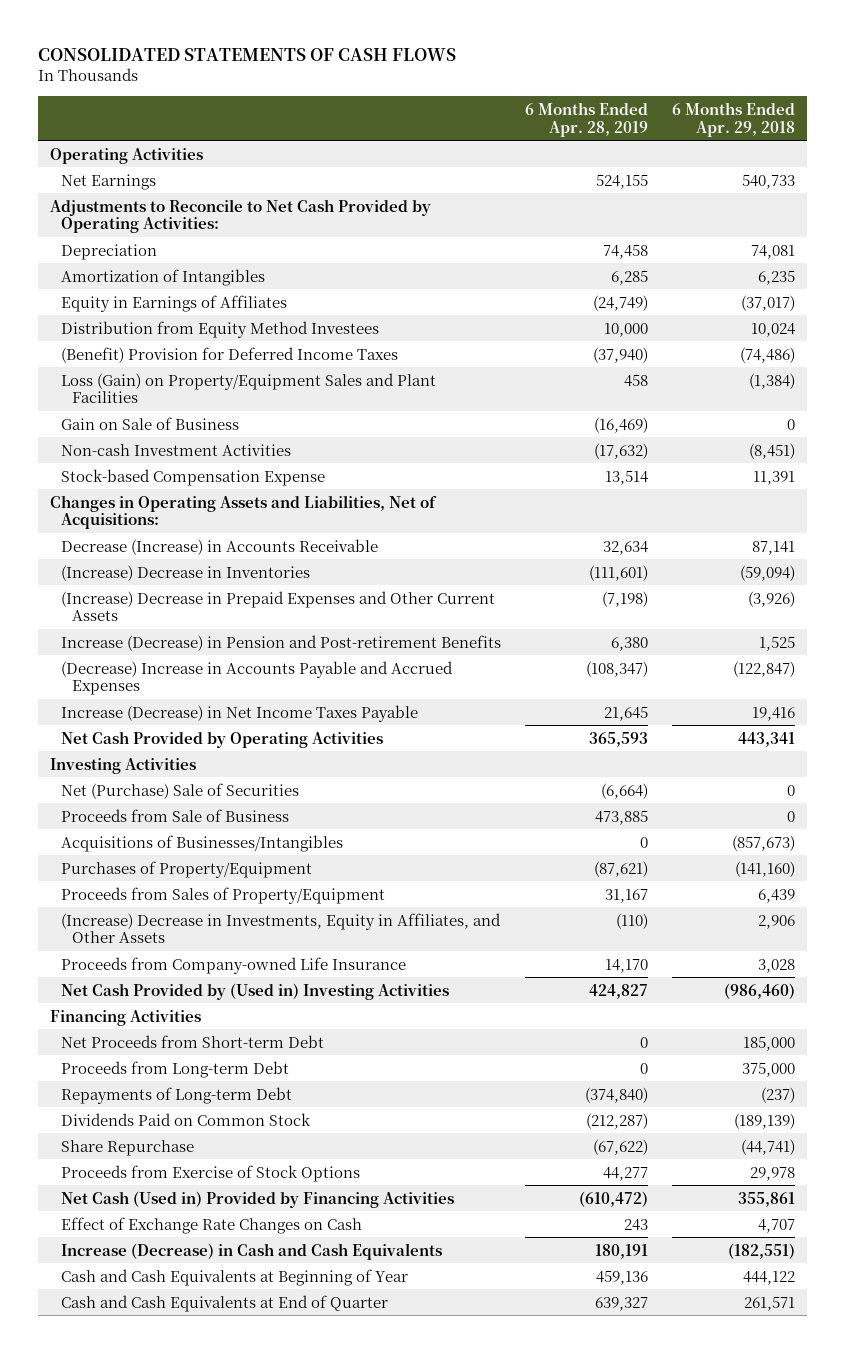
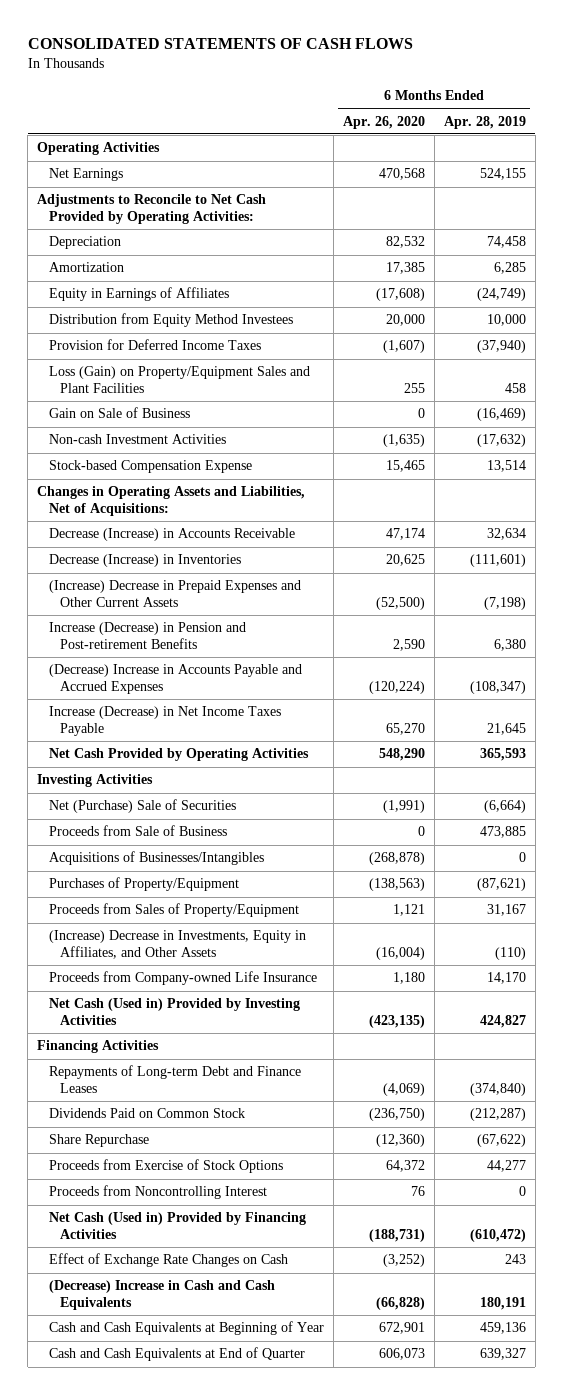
[671,101,795,137] 6 Months Ended Apr. 29, 2018 -> none
none -> [342,115,425,129] Apr. 26, 2020
[61,268,266,286] Amortization of Intangibles -> [48,262,124,273] Amortization
[61,346,399,363] (Benefit) Provision for Deferred Income Taxes -> [48,339,261,351] Provision for Deferred Income Taxes
[61,564,311,581] (Increase) Decrease in Inventories -> [48,554,241,568] Decrease (Increase) in Inventories
[61,982,450,1000] Net Cash Provided by (Used in) Investing Activities -> [48,998,300,1025] Net Cash (Used in) Provided by Investing Activities
[61,1034,325,1048] Net Proceeds from Short-term Debt -> none
[61,1060,290,1078] Proceeds from Long-term Debt -> none
[61,1086,293,1104] Repayments of Long-term Debt -> [48,1065,301,1093] Repayments of Long-term Debt and Finance Leases
none -> [48,1185,267,1200] Proceeds from Noncontrolling Interest
[61,1242,443,1260] Increase (Decrease) in Cash and Cash Equivalents -> [48,1280,275,1310] (Decrease) Increase in Cash and Cash Equivalents

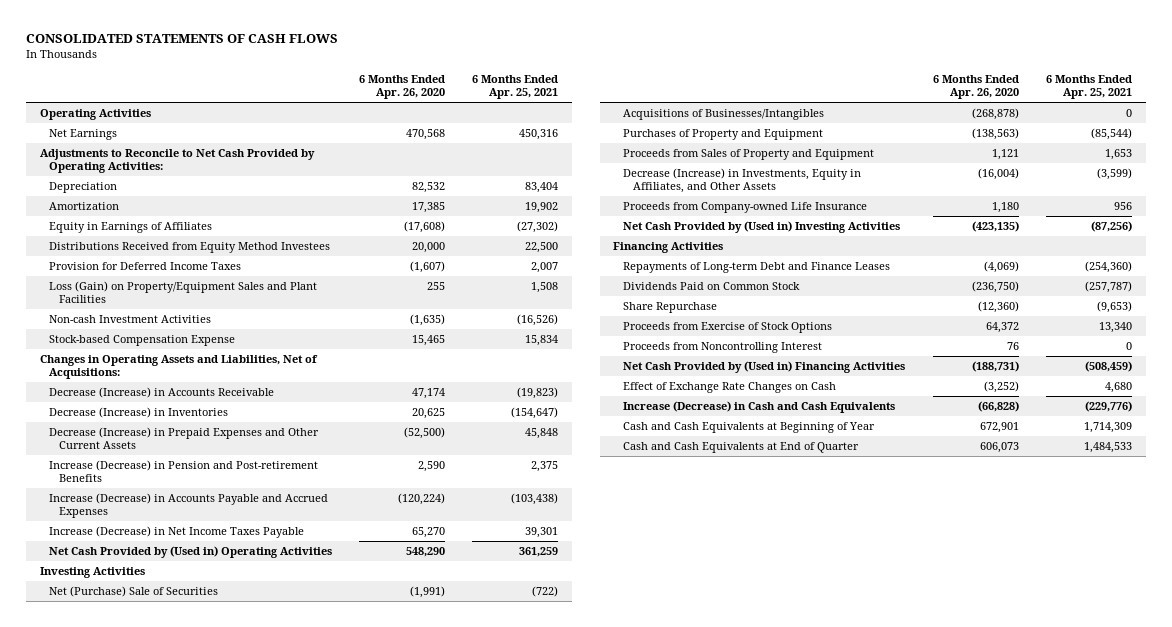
[443,115,526,129] Apr. 28, 2019 -> none
none -> [472,75,559,100] 6 Months Ended Apr. 25, 2021
[48,313,293,328] Distribution from Equity Method Investees -> [49,241,331,253] Distributions Received from Equity Method Investees
[48,407,190,419] Gain on Sale of Business -> none
[48,580,301,607] (Increase) Decrease in Prepaid Expenses and Other Current Assets -> [49,426,320,449] Decrease (Increase) in Prepaid Expenses and Other Current Assets
[48,664,302,694] (Decrease) Increase in Accounts Payable and Accrued Expenses -> [49,492,329,518] Increase (Decrease) in Accounts Payable and Accrued Expenses
[48,748,309,762] Net Cash Provided by Operating Activities -> [49,545,333,558] Net Cash Provided by (Used in) Operating Activities
[48,825,227,837] Proceeds from Sale of Business -> none
[48,877,239,892] Purchases of Property/Equipment -> [623,128,824,140] Purchases of Property and Equipment
[48,903,299,918] Proceeds from Sales of Property/Equipment -> [623,148,875,160] Proceeds from Sales of Property and Equipment
[48,930,306,959] (Increase) Decrease in Investments, Equity in Affiliates, and Other Assets -> [623,167,862,193] Decrease (Increase) in Investments, Equity in Affiliates, and Other Assets
[48,998,300,1025] Net Cash (Used in) Provided by Investing Activities -> [623,220,901,233] Net Cash Provided by (Used in) Investing Activities
[48,1212,306,1239] Net Cash (Used in) Provided by Financing Activities -> [623,360,906,373] Net Cash Provided by (Used in) Financing Activities
[48,1280,275,1310] (Decrease) Increase in Cash and Cash Equivalents -> [623,400,896,413] Increase (Decrease) in Cash and Cash Equivalents

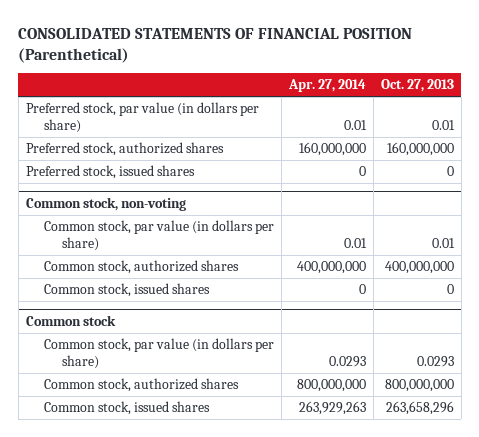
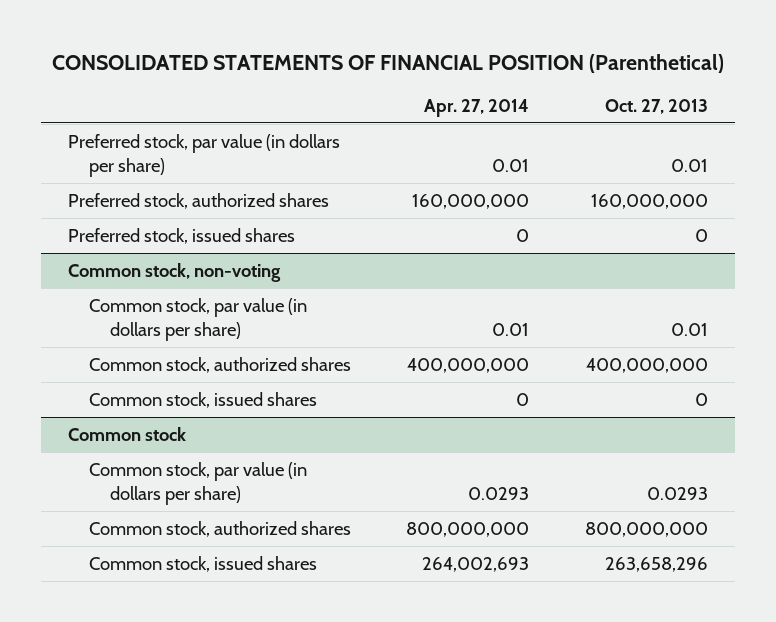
[298,401,366,416] 263,929,263 -> [422,556,530,572] 264,002,693

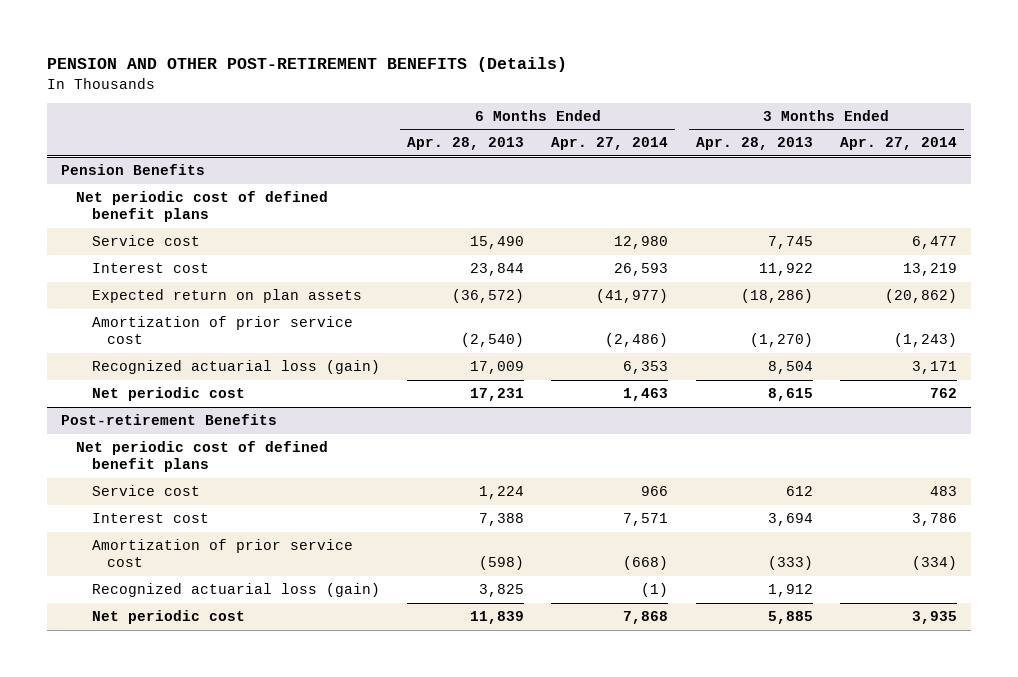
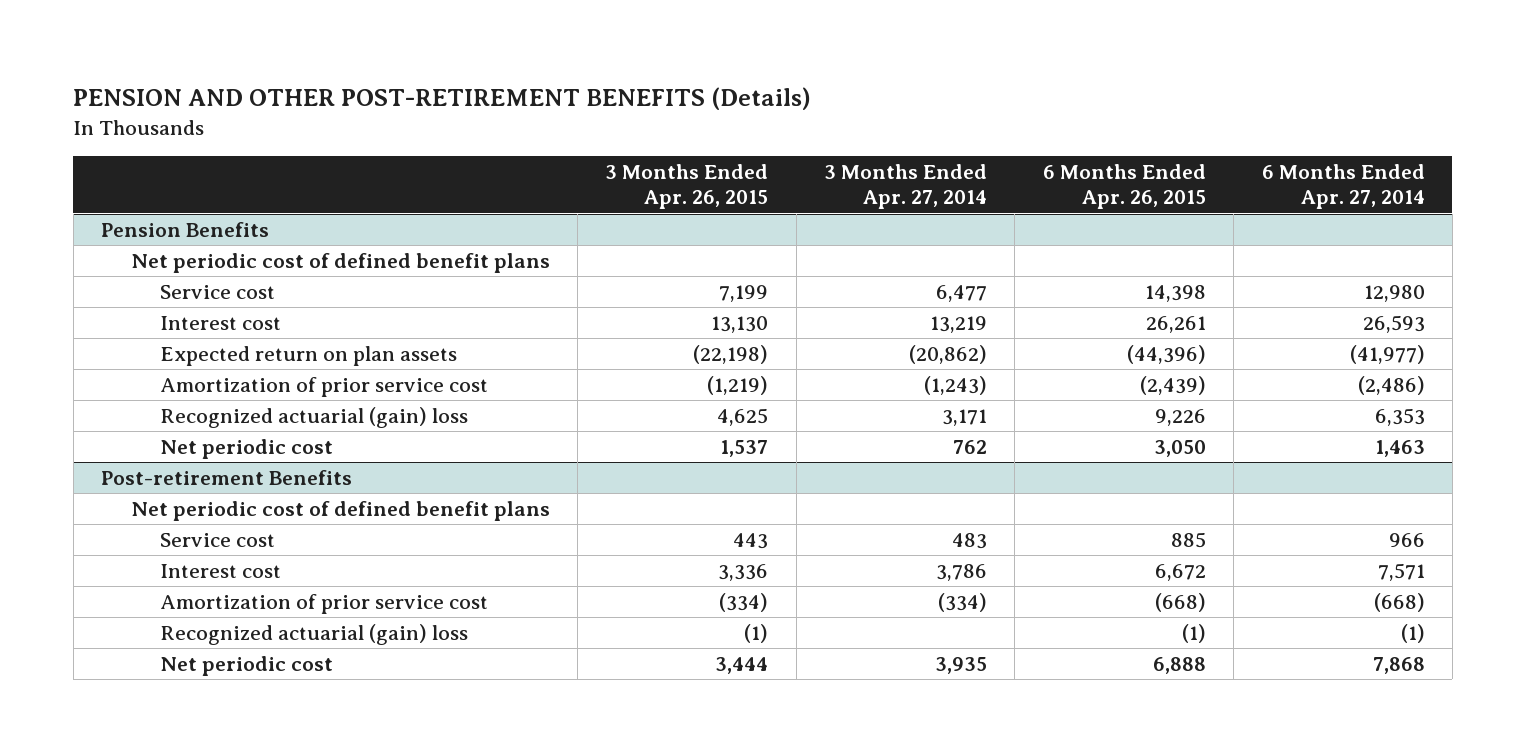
[406,137,524,151] Apr. 28, 2013 -> none
[695,137,813,151] Apr. 28, 2013 -> none
none -> [605,163,769,210] 3 Months Ended Apr. 26, 2015
none -> [1042,163,1206,210] 6 Months Ended Apr. 26, 2015
[91,359,380,374] Recognized actuarial loss (gain) -> [160,406,469,428] Recognized actuarial (gain) loss
[91,582,380,597] Recognized actuarial loss (gain) -> [160,623,469,645] Recognized actuarial (gain) loss

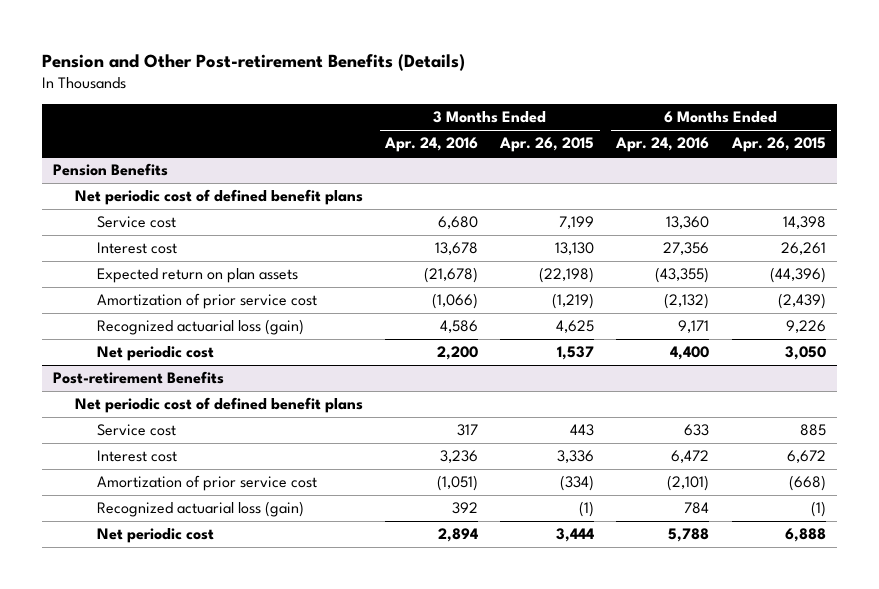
[73,87,812,111] PENSION AND OTHER POST-RETIREMENT BENEFITS (Details) -> [42,53,466,71] Pension and Other Post-retirement Benefits (Details)
[824,163,988,210] 3 Months Ended Apr. 27, 2014 -> none
[1261,163,1425,210] 6 Months Ended Apr. 27, 2014 -> none
none -> [384,137,479,153] Apr. 24, 2016
none -> [615,137,710,153] Apr. 24, 2016
[160,406,469,428] Recognized actuarial (gain) loss -> [96,319,304,336] Recognized actuarial loss (gain)
[160,623,469,645] Recognized actuarial (gain) loss -> [96,501,304,518] Recognized actuarial loss (gain)

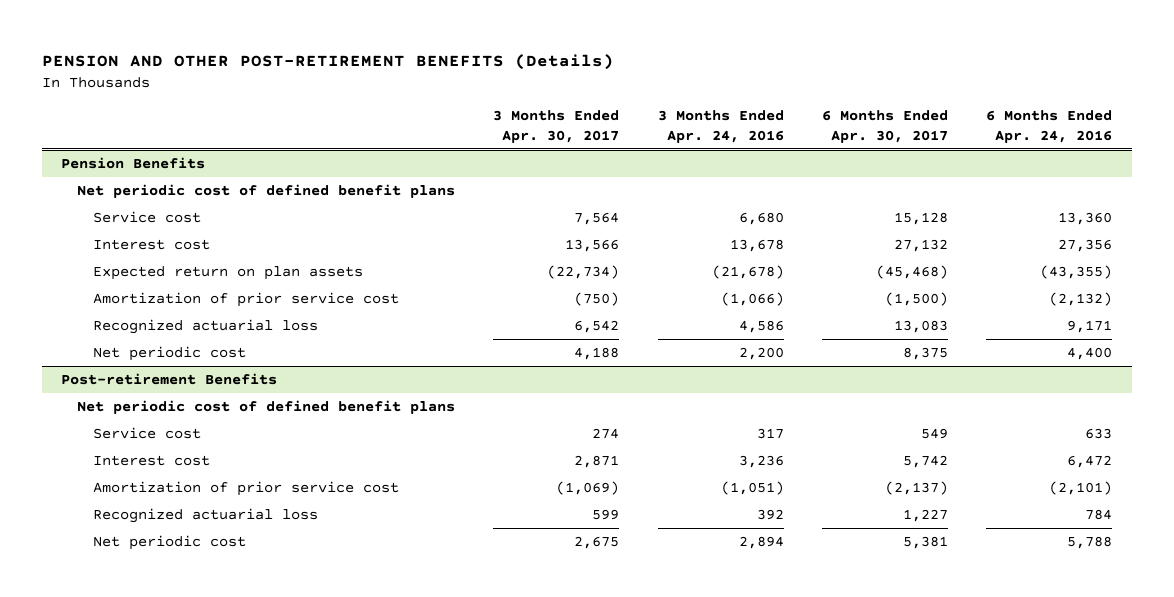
[42,53,466,71] Pension and Other Post-retirement Benefits (Details) -> [42,53,615,70] PENSION AND OTHER POST-RETIREMENT BENEFITS (Details)
[499,137,595,153] Apr. 26, 2015 -> none
[730,137,826,153] Apr. 26, 2015 -> none
none -> [493,110,620,143] 3 Months Ended Apr. 30, 2017
none -> [822,110,949,143] 6 Months Ended Apr. 30, 2017
[96,319,304,336] Recognized actuarial loss (gain) -> [92,319,318,335] Recognized actuarial loss
[96,501,304,518] Recognized actuarial loss (gain) -> [92,508,318,524] Recognized actuarial loss

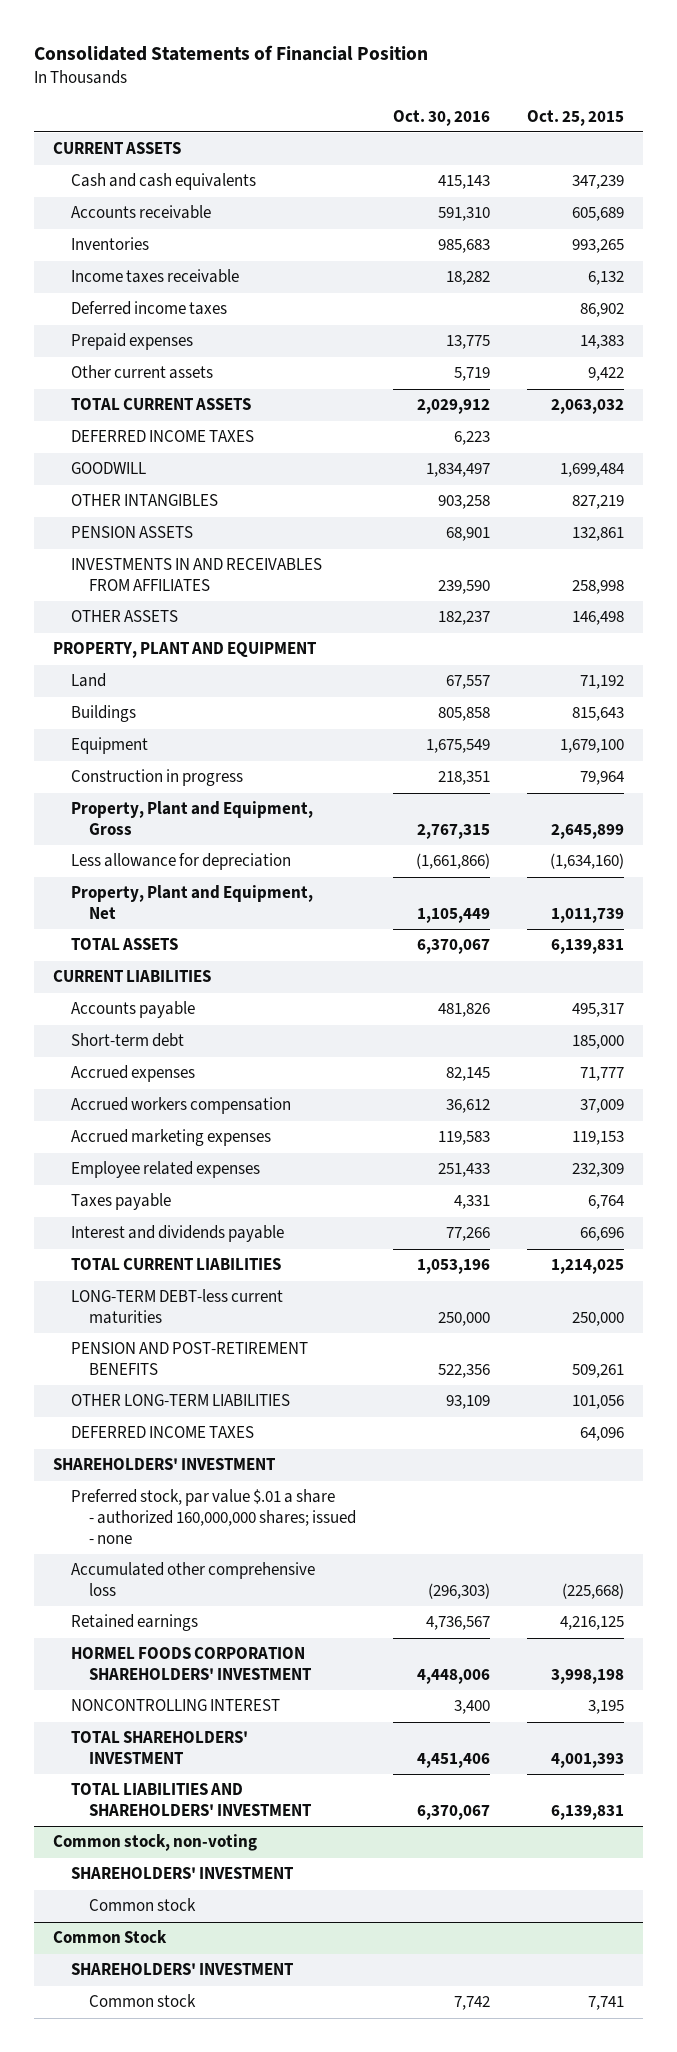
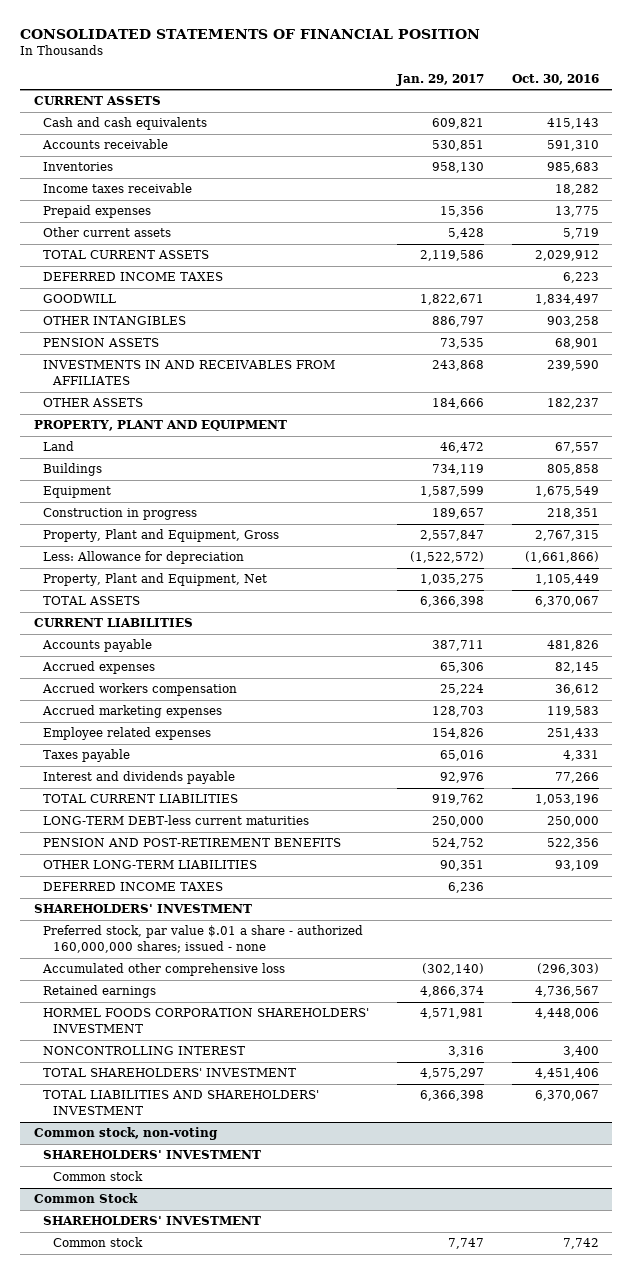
[34,45,429,62] Consolidated Statements of Financial Position -> [19,28,480,39] CONSOLIDATED STATEMENTS OF FINANCIAL POSITION
[527,109,625,126] Oct. 25, 2015 -> none
none -> [395,73,484,86] Jan. 29, 2017
[70,301,227,316] Deferred income taxes -> none
[70,853,291,871] Less allowance for depreciation -> [43,551,245,565] Less: Allowance for depreciation
[70,1033,184,1048] Short-term debt -> none

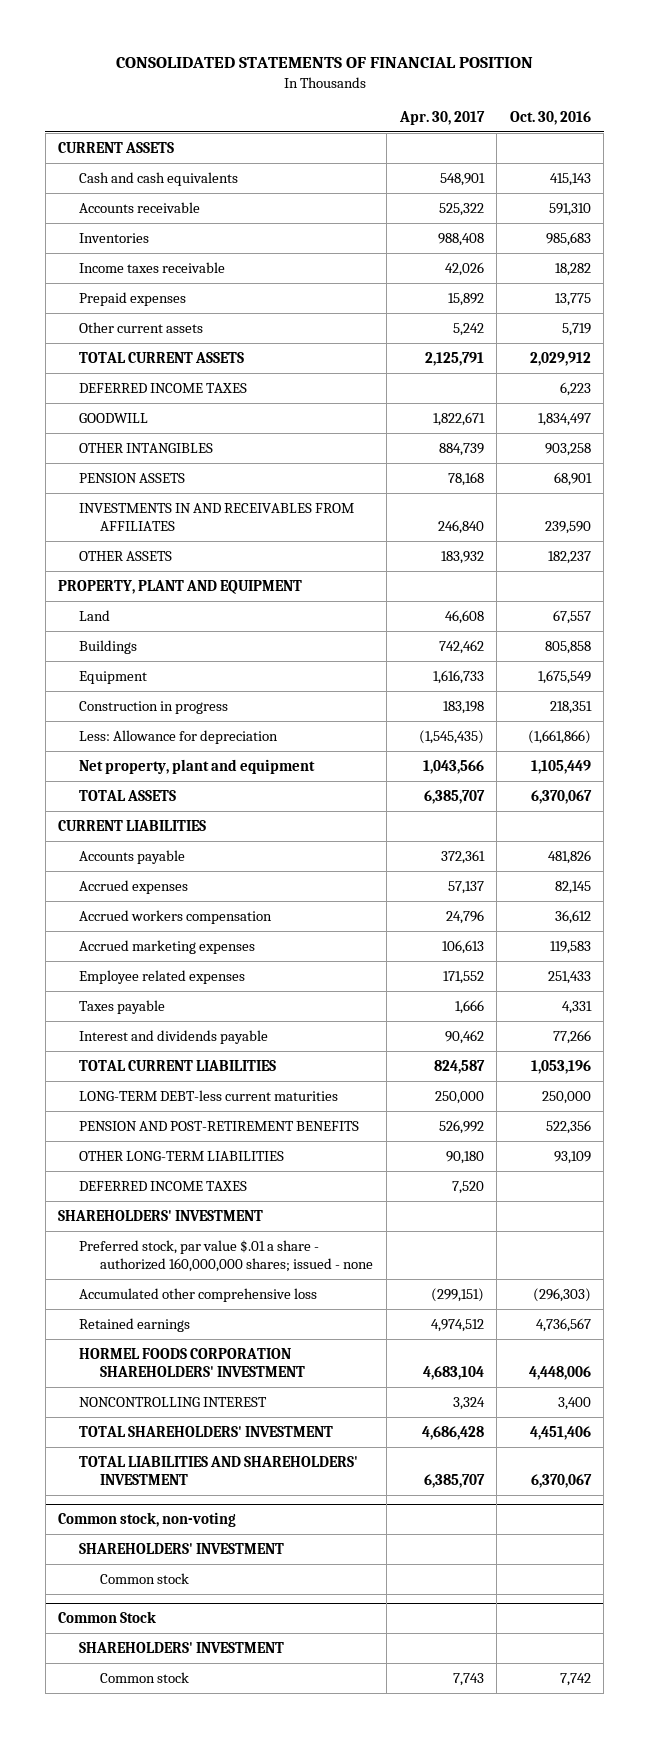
[395,73,484,86] Jan. 29, 2017 -> none
none -> [398,110,485,125] Apr. 30, 2017
[43,529,280,543] Property, Plant and Equipment, Gross -> none
[43,573,268,587] Property, Plant and Equipment, Net -> [79,758,316,774] Net property, plant and equipment

